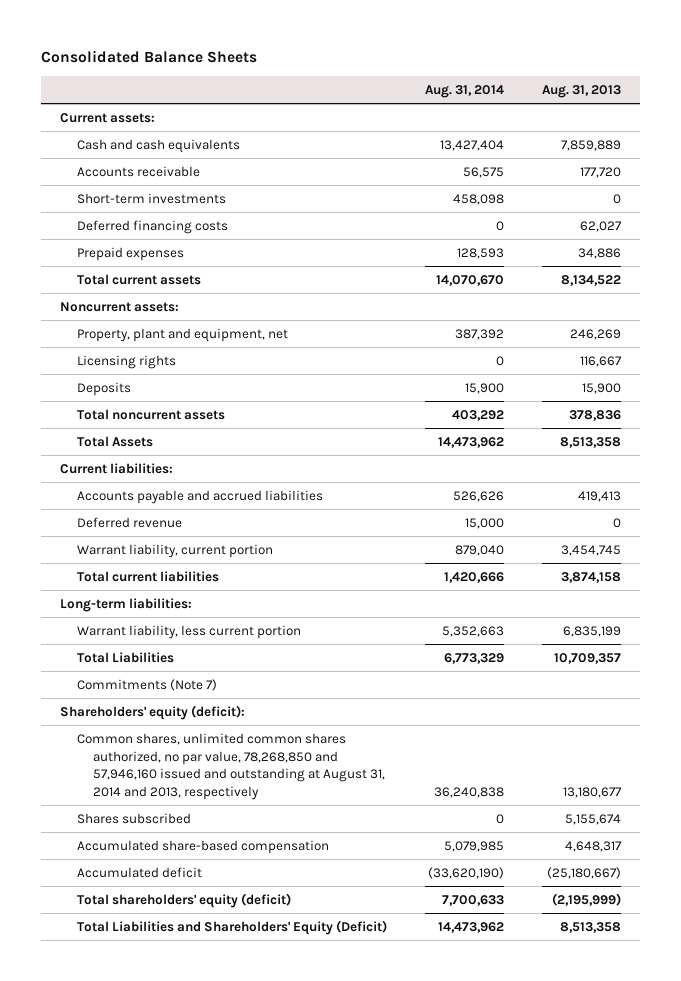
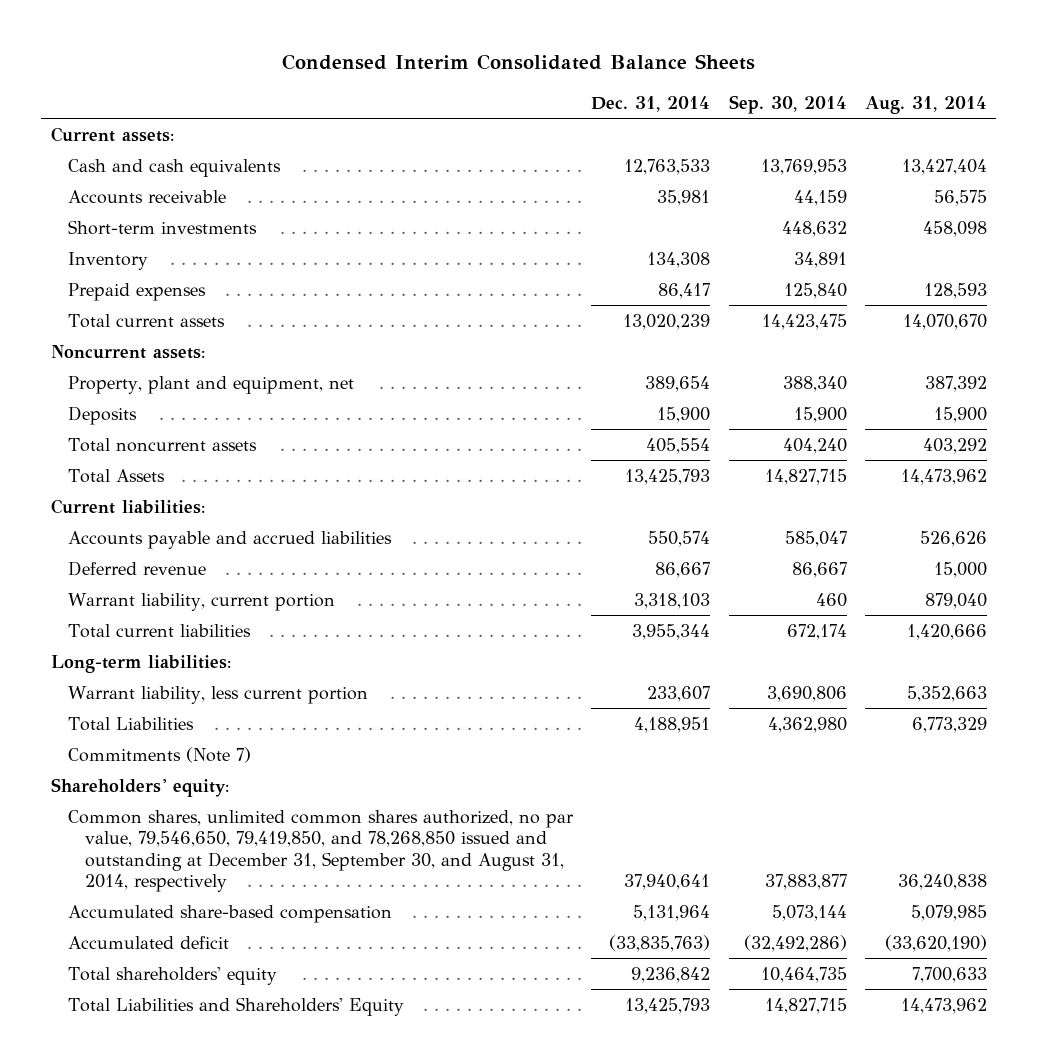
[41,50,258,64] Consolidated Balance Sheets -> [281,54,755,71] Condensed Interim Consolidated Balance Sheets
[542,84,622,98] Aug. 31, 2013 -> none
none -> [591,95,711,112] Dec. 31, 2014
none -> [728,94,847,114] Sep. 30, 2014
[76,220,228,235] Deferred financing costs -> none
none -> [67,251,148,270] Inventory
[76,355,176,370] Licensing rights -> none
[76,813,191,825] Shares subscribed -> none
[60,705,246,721] Shareholders' equity (deficit): -> [50,777,229,797] Shareholders' equity:
[76,733,385,800] Common shares, unlimited common shares authorized, no par value, 78,268,850 and 57,946,160 issued and outstanding at August 31, 2014 and 2013, respectively -> [67,809,574,893] Common shares, unlimited common shares authorized, no par value, 79,546,650, 79,419,850, and 78,268,850 issued and outstanding at December 31, September 30, and August 31, 2014, respectively
[76,893,291,909] Total shareholders' equity (deficit) -> [67,966,277,985] Total shareholders' equity
[76,920,387,936] Total Liabilities and Shareholders' Equity (Deficit) -> [67,996,404,1016] Total Liabilities and Shareholders' Equity

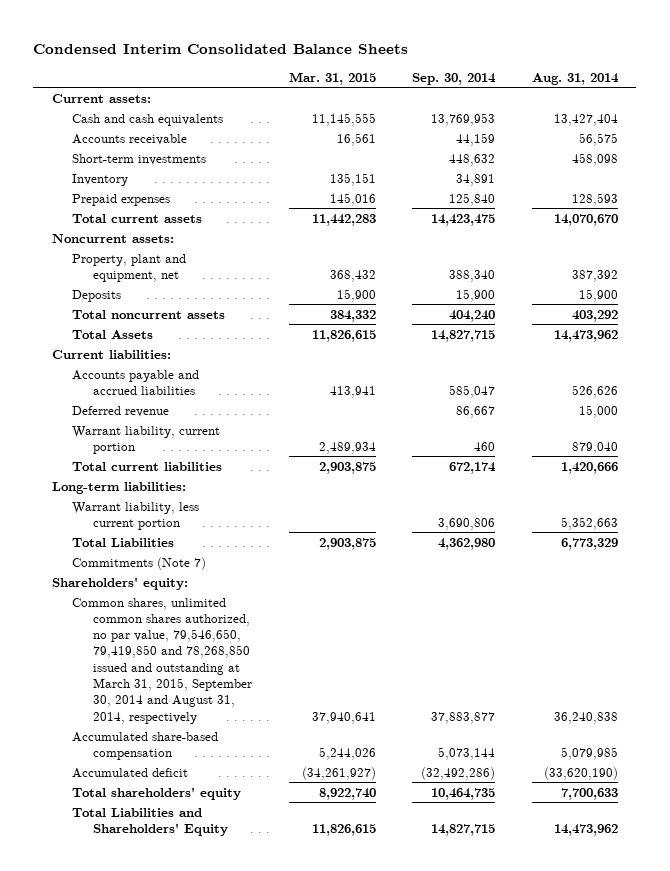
[591,95,711,112] Dec. 31, 2014 -> none
none -> [288,71,376,85] Mar. 31, 2015
[67,809,574,893] Common shares, unlimited common shares authorized, no par value, 79,546,650, 79,419,850, and 78,268,850 issued and outstanding at December 31, September 30, and August 31, 2014, respectively -> [72,597,253,724] Common shares, unlimited common shares authorized, no par value, 79,546,650, 79,419,850 and 78,268,850 issued and outstanding at March 31, 2015, September 30, 2014 and August 31, 2014, respectively

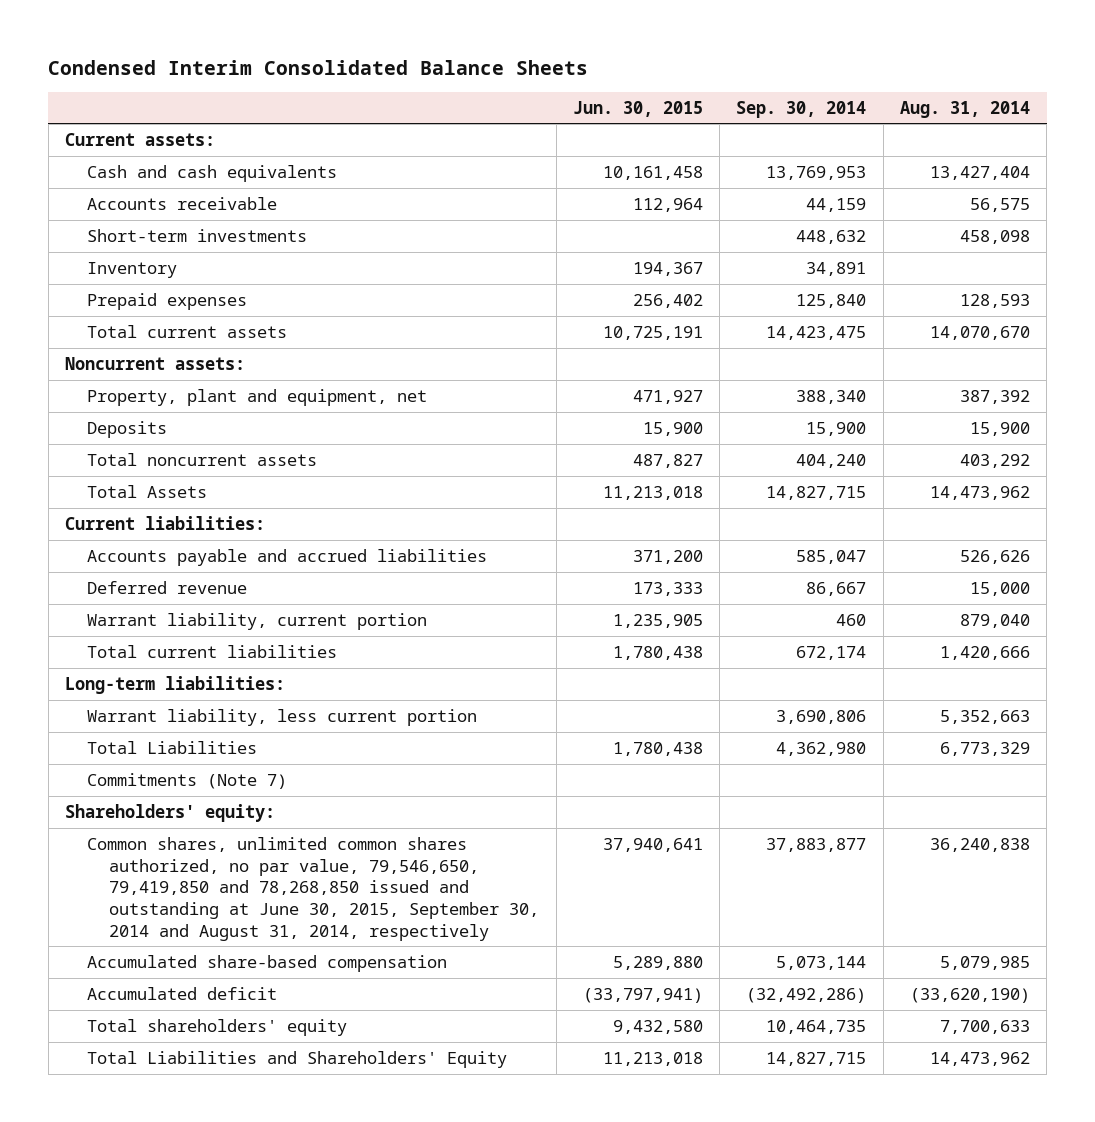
[288,71,376,85] Mar. 31, 2015 -> none
none -> [572,100,703,117] Jun. 30, 2015
[72,597,253,724] Common shares, unlimited common shares authorized, no par value, 79,546,650, 79,419,850 and 78,268,850 issued and outstanding at March 31, 2015, September 30, 2014 and August 31, 2014, respectively -> [87,836,540,941] Common shares, unlimited common shares authorized, no par value, 79,546,650, 79,419,850 and 78,268,850 issued and outstanding at June 30, 2015, September 30, 2014 and August 31, 2014, respectively

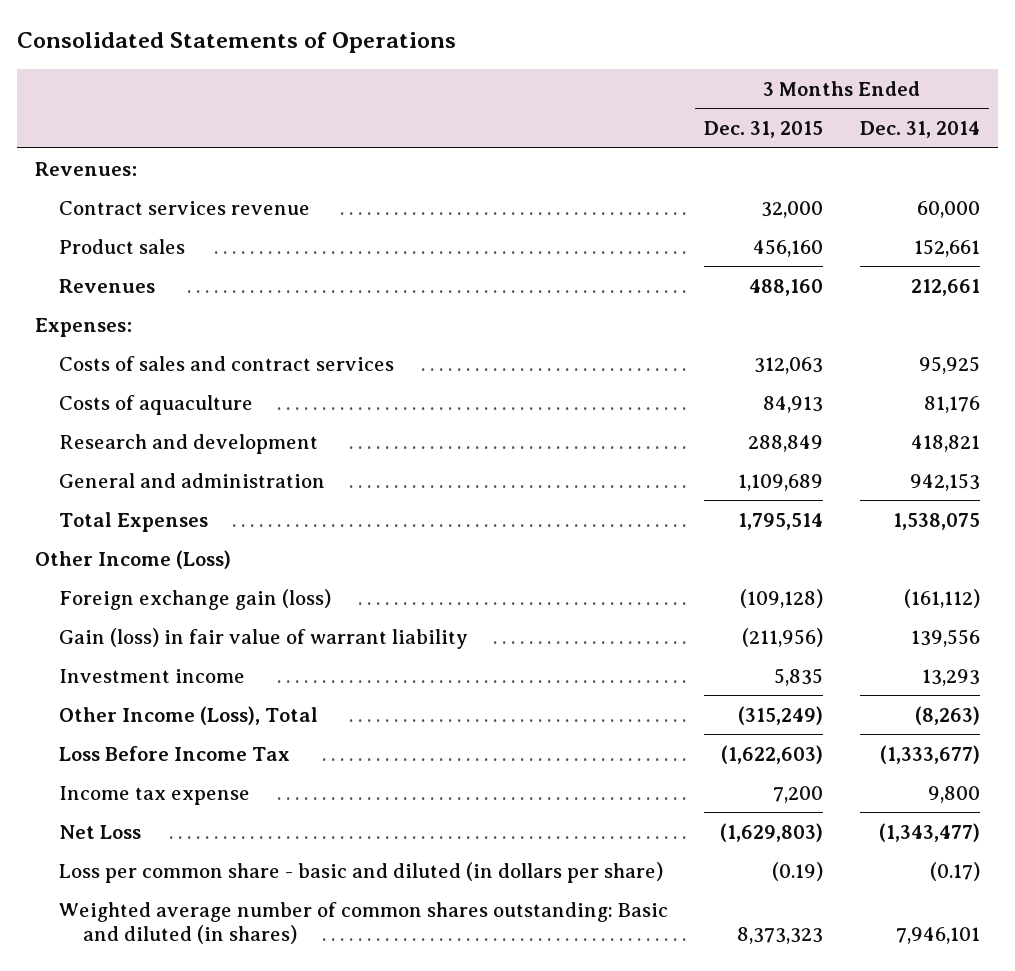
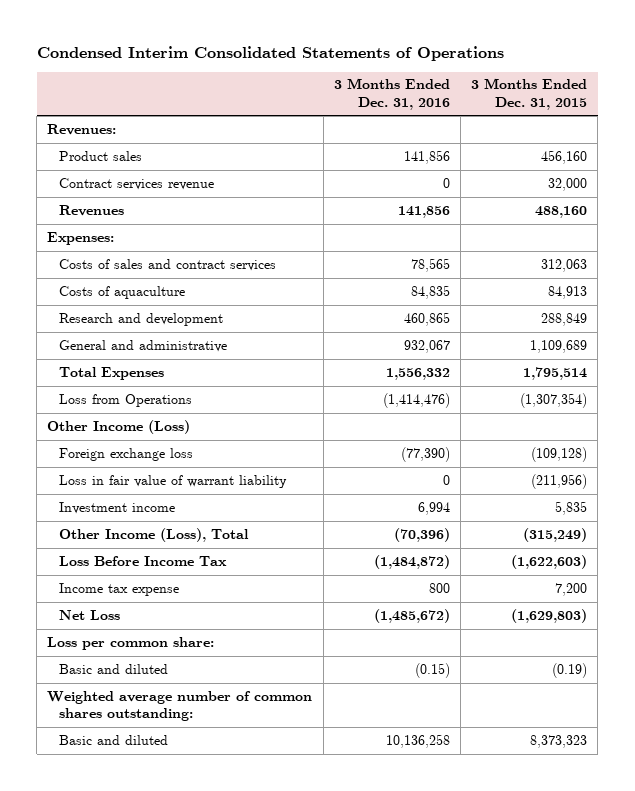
[16,32,456,54] Consolidated Statements of Operations -> [36,45,504,61] Condensed Interim Consolidated Statements of Operations
[859,121,980,139] Dec. 31, 2014 -> none
none -> [333,78,450,110] 3 Months Ended Dec. 31, 2016
[58,200,310,215] Contract services revenue -> [58,177,214,190] Contract services revenue
[58,472,325,488] General and administration -> [58,339,227,352] General and administrative
none -> [58,393,192,407] Loss from Operations
[58,588,331,610] Foreign exchange gain (loss) -> [58,447,193,461] Foreign exchange loss
[58,627,468,649] Gain (loss) in fair value of warrant liability -> [58,474,287,488] Loss in fair value of warrant liability
none -> [47,636,215,650] Loss per common share:
[58,861,663,883] Loss per common share - basic and diluted (in dollars per share) -> [58,663,168,674] Basic and diluted
none -> [47,690,313,722] Weighted average number of common shares outstanding:
[58,901,668,944] Weighted average number of common shares outstanding: Basic and diluted (in shares) -> [58,734,168,745] Basic and diluted

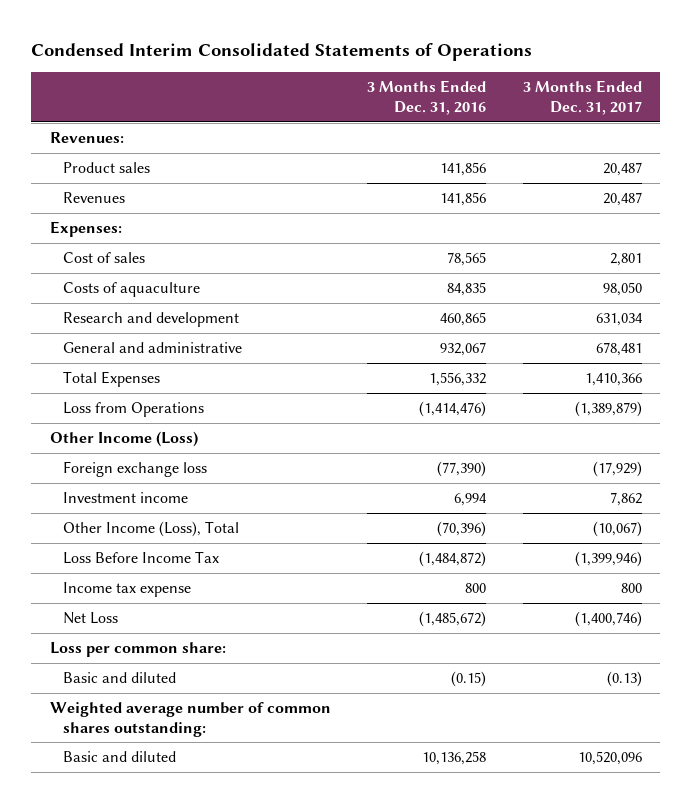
[471,78,588,110] 3 Months Ended Dec. 31, 2015 -> none
none -> [522,80,642,115] 3 Months Ended Dec. 31, 2017
[58,177,214,190] Contract services revenue -> none
[58,258,276,271] Costs of sales and contract services -> [63,252,146,264] Cost of sales
[58,474,287,488] Loss in fair value of warrant liability -> none

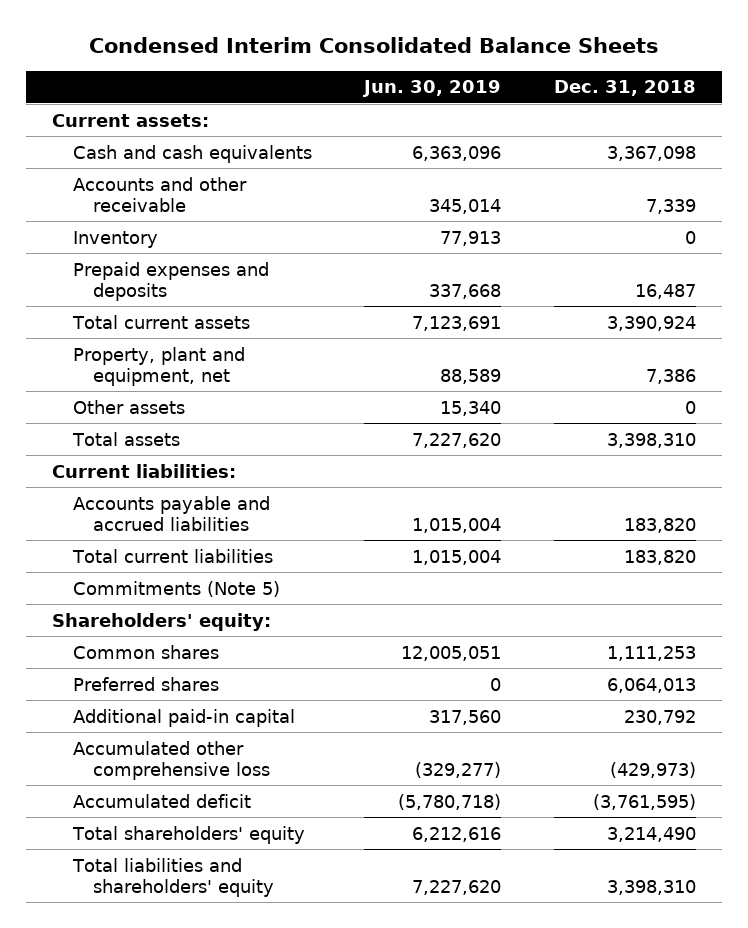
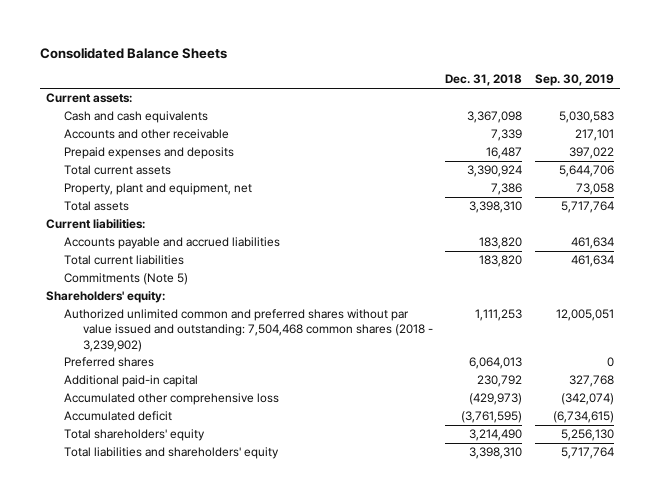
[88,37,659,54] Condensed Interim Consolidated Balance Sheets -> [39,47,227,60] Consolidated Balance Sheets
[362,80,502,98] Jun. 30, 2019 -> none
none -> [535,74,615,87] Sep. 30, 2019
[72,230,158,248] Inventory -> none
[72,399,185,414] Other assets -> none
[72,644,219,659] Common shares -> [64,309,433,352] Authorized unlimited common and preferred shares without par value issued and outstanding: 7,504,468 common shares (2018 - 3,239,902)

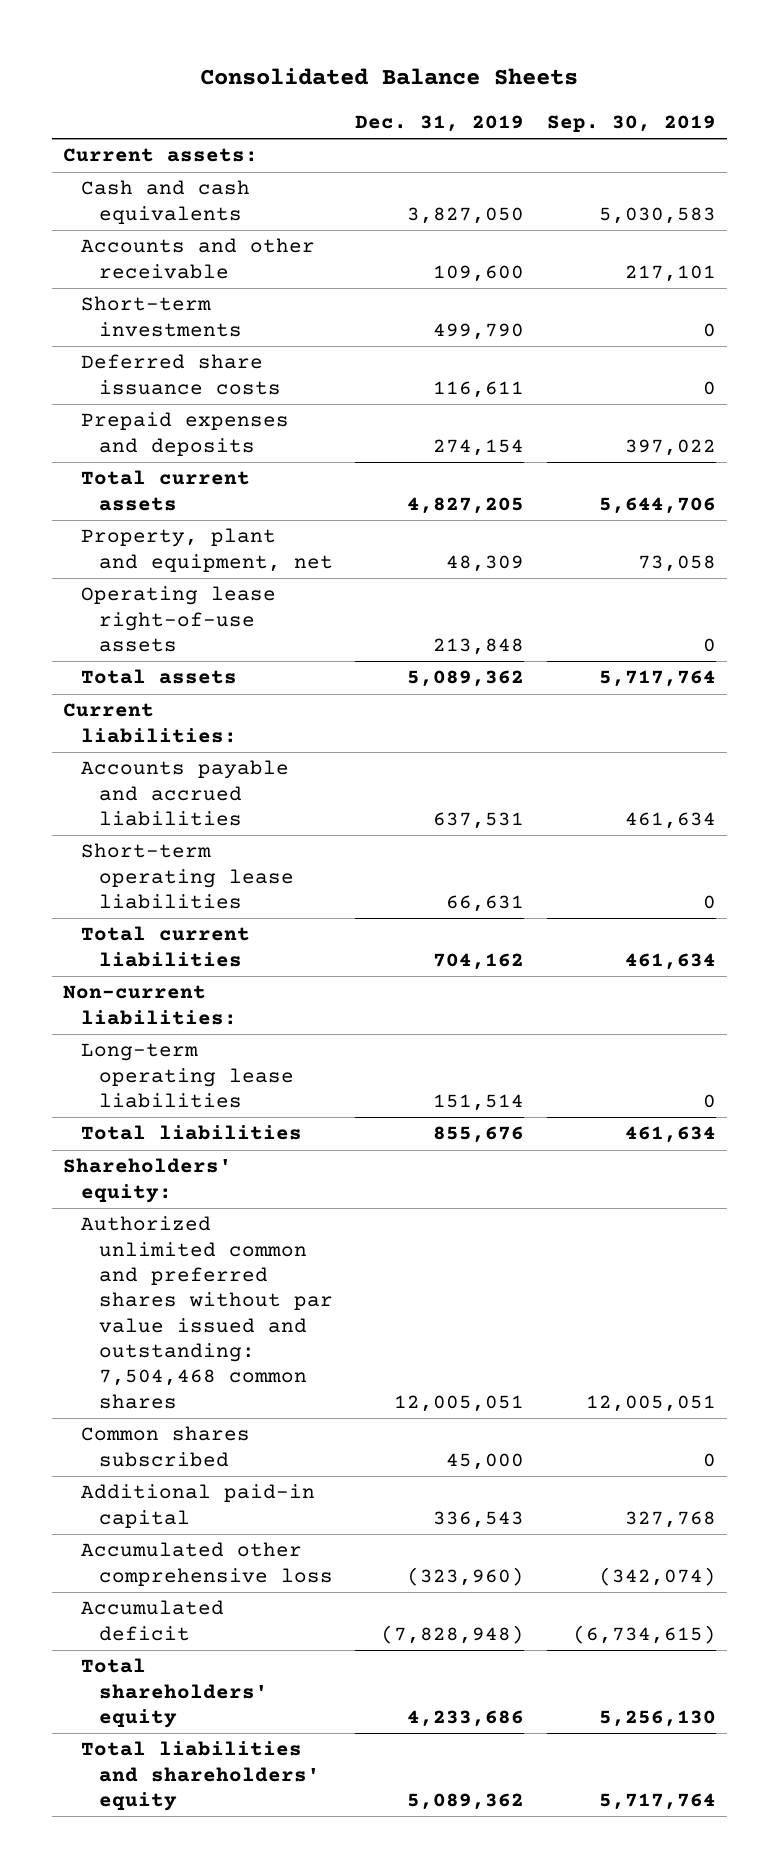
[445,74,523,87] Dec. 31, 2018 -> none
none -> [355,114,525,132] Dec. 31, 2019
none -> [81,296,243,337] Short-term investments
none -> [81,354,282,395] Deferred share issuance costs
none -> [81,586,277,653] Operating lease right-of-use assets
none -> [81,843,295,910] Short-term operating lease liabilities
[64,273,189,286] Commitments (Note 5) -> none
none -> [62,985,238,1025] Non-current liabilities:
none -> [81,1043,295,1109] Long-term operating lease liabilities
none -> [81,1125,303,1141] Total liabilities
[64,357,155,368] Preferred shares -> none
[64,309,433,352] Authorized unlimited common and preferred shares without par value issued and outstanding: 7,504,468 common shares (2018 - 3,239,902) -> [81,1216,334,1409] Authorized unlimited common and preferred shares without par value issued and outstanding: 7,504,468 common shares
none -> [81,1426,251,1467] Common shares subscribed

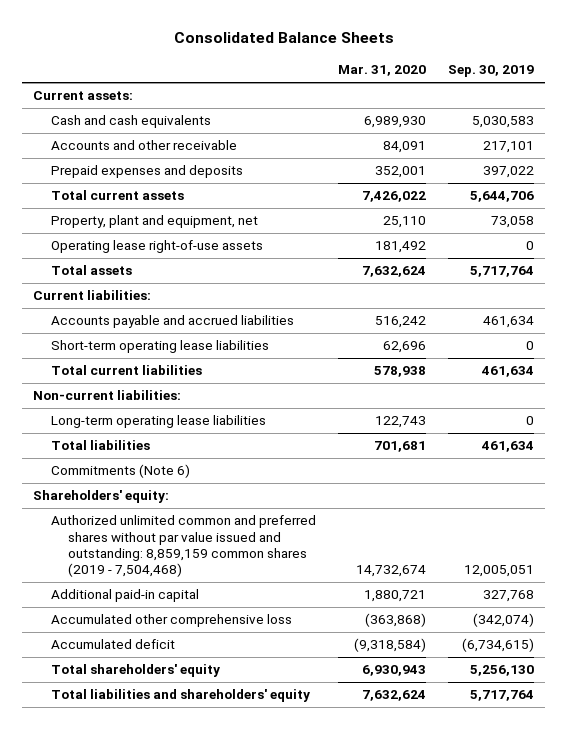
[355,114,525,132] Dec. 31, 2019 -> none
none -> [337,65,426,77] Mar. 31, 2020
[81,296,243,337] Short-term investments -> none
[81,354,282,395] Deferred share issuance costs -> none
none -> [50,464,190,479] Commitments (Note 6)
[81,1426,251,1467] Common shares subscribed -> none
[81,1216,334,1409] Authorized unlimited common and preferred shares without par value issued and outstanding: 7,504,468 common shares -> [50,515,316,578] Authorized unlimited common and preferred shares without par value issued and outstanding: 8,859,159 common shares (2019 - 7,504,468)

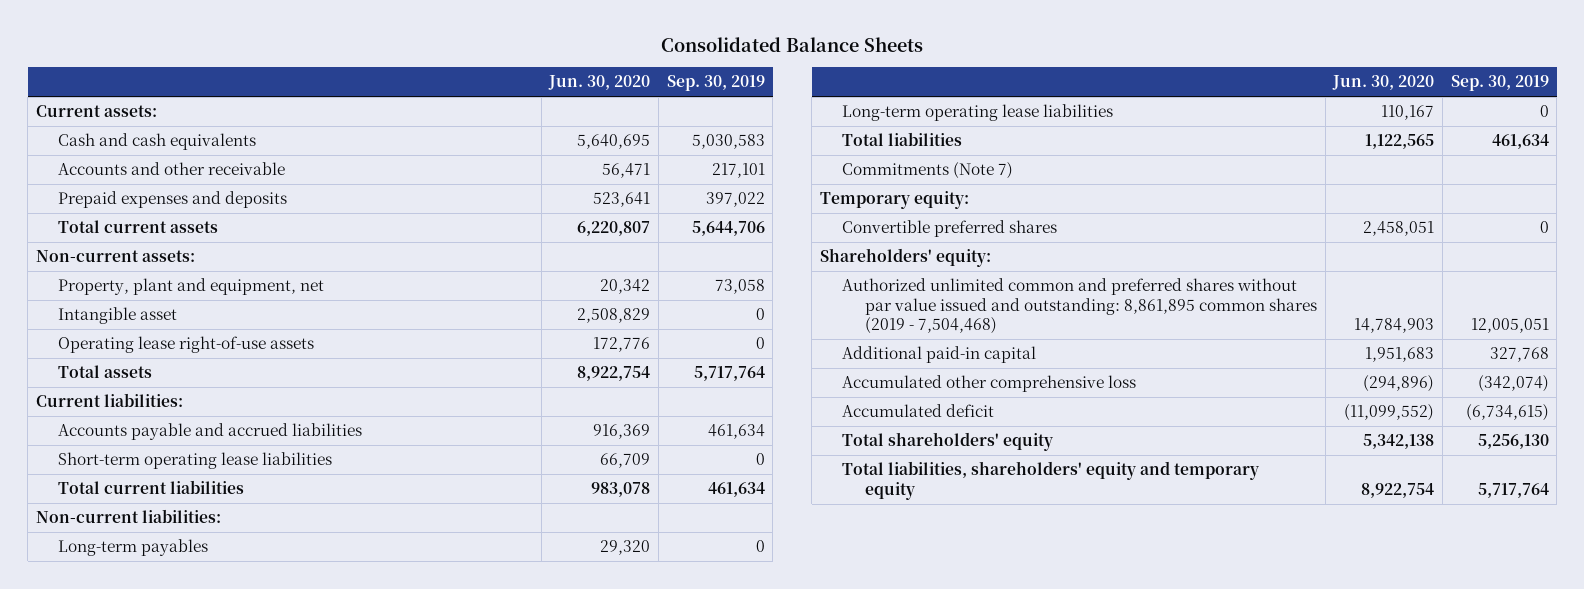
[337,65,426,77] Mar. 31, 2020 -> none
none -> [548,75,651,91] Jun. 30, 2020
none -> [35,250,195,263] Non-current assets:
none -> [58,307,178,325] Intangible asset
none -> [58,539,209,557] Long-term payables
[50,464,190,479] Commitments (Note 6) -> [842,162,1014,180] Commitments (Note 7)
none -> [819,191,969,210] Temporary equity:
none -> [842,220,1058,238] Convertible preferred shares
[50,515,316,578] Authorized unlimited common and preferred shares without par value issued and outstanding: 8,859,159 common shares (2019 - 7,504,468) -> [842,278,1318,335] Authorized unlimited common and preferred shares without par value issued and outstanding: 8,861,895 common shares (2019 - 7,504,468)
[50,689,310,703] Total liabilities and shareholders' equity -> [842,461,1260,500] Total liabilities, shareholders' equity and temporary equity

